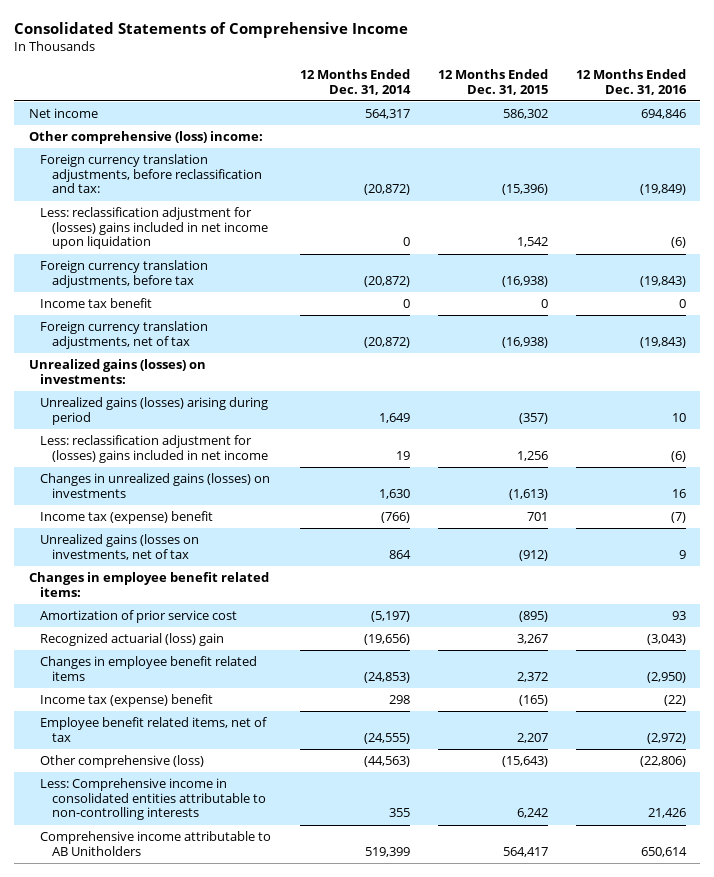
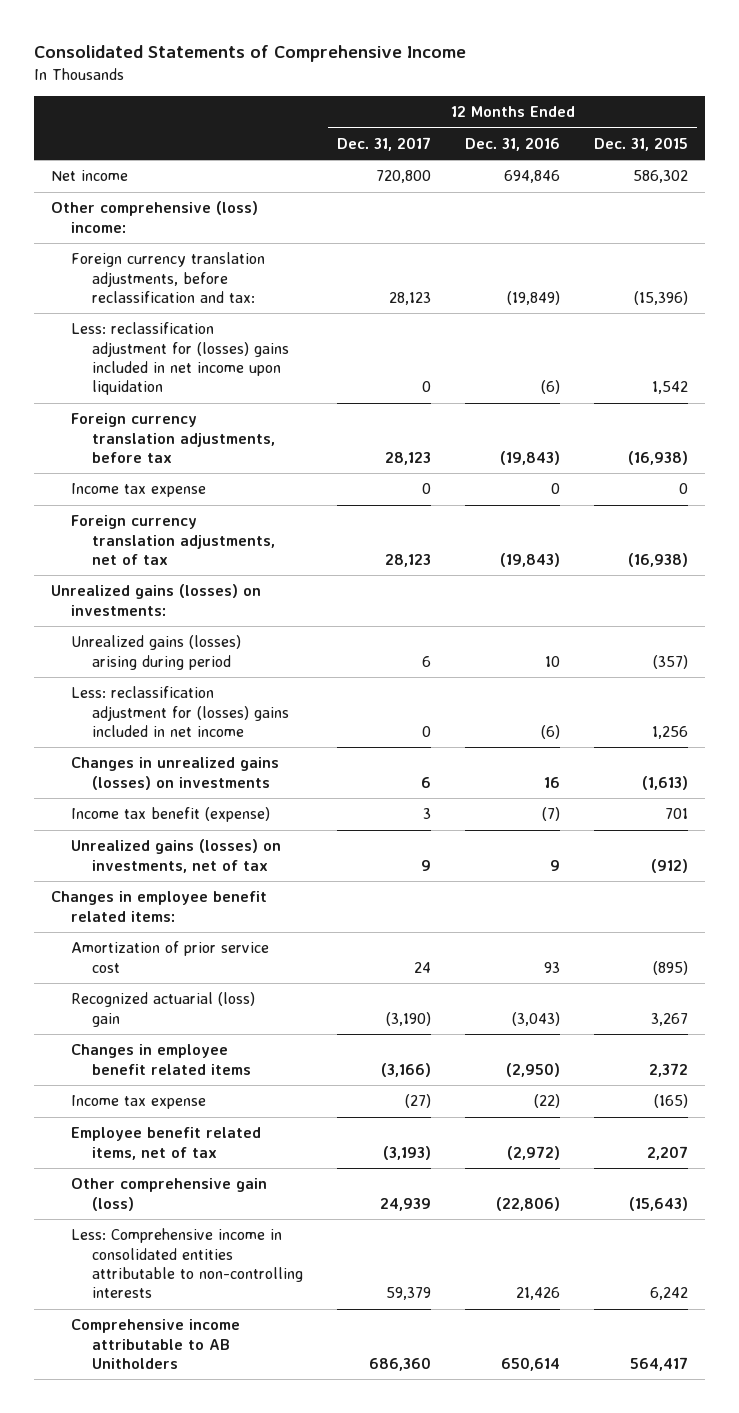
[299,68,411,95] 12 Months Ended Dec. 31, 2014 -> none
none -> [336,136,431,151] Dec. 31, 2017
[40,297,153,308] Income tax benefit -> [71,483,207,498] Income tax expense
[40,510,214,524] Income tax (expense) benefit -> [71,807,271,823] Income tax benefit (expense)
[40,533,200,560] Unrealized gains (losses on investments, net of tax -> [71,839,282,873] Unrealized gains (losses) on investments, net of tax
[40,693,214,707] Income tax (expense) benefit -> [71,1095,207,1110] Income tax expense
[40,754,205,768] Other comprehensive (loss) -> [71,1178,268,1211] Other comprehensive gain (loss)

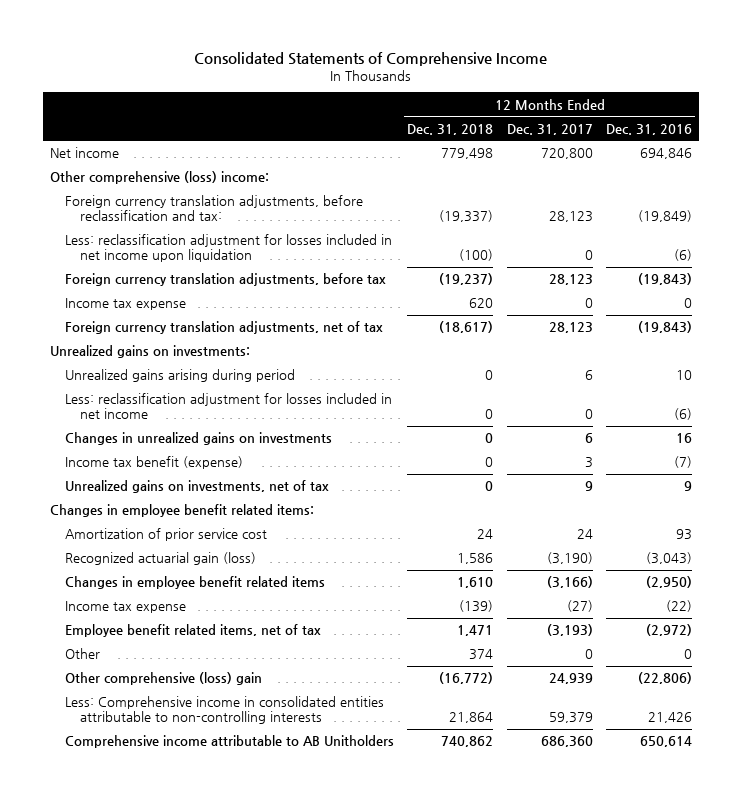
[594,136,689,151] Dec. 31, 2015 -> none
none -> [407,123,494,135] Dec. 31, 2018
[71,322,289,396] Less: reclassification adjustment for (losses) gains included in net income upon liquidation -> [64,234,392,263] Less: reclassification adjustment for losses included in net income upon liquidation
[50,584,261,616] Unrealized gains (losses) on investments: -> [50,345,251,359] Unrealized gains on investments:
[71,635,242,670] Unrealized gains (losses) arising during period -> [64,369,295,383] Unrealized gains arising during period
[71,686,289,738] Less: reclassification adjustment for (losses) gains included in net income -> [64,393,392,420] Less: reclassification adjustment for losses included in net income
[71,757,280,790] Changes in unrealized gains (losses) on investments -> [64,432,332,446] Changes in unrealized gains on investments
[71,839,282,873] Unrealized gains (losses) on investments, net of tax -> [64,480,329,494] Unrealized gains on investments, net of tax
[71,992,256,1027] Recognized actuarial (loss) gain -> [64,552,256,566] Recognized actuarial gain (loss)
none -> [64,648,100,660] Other
[71,1178,268,1211] Other comprehensive gain (loss) -> [64,672,262,686] Other comprehensive (loss) gain

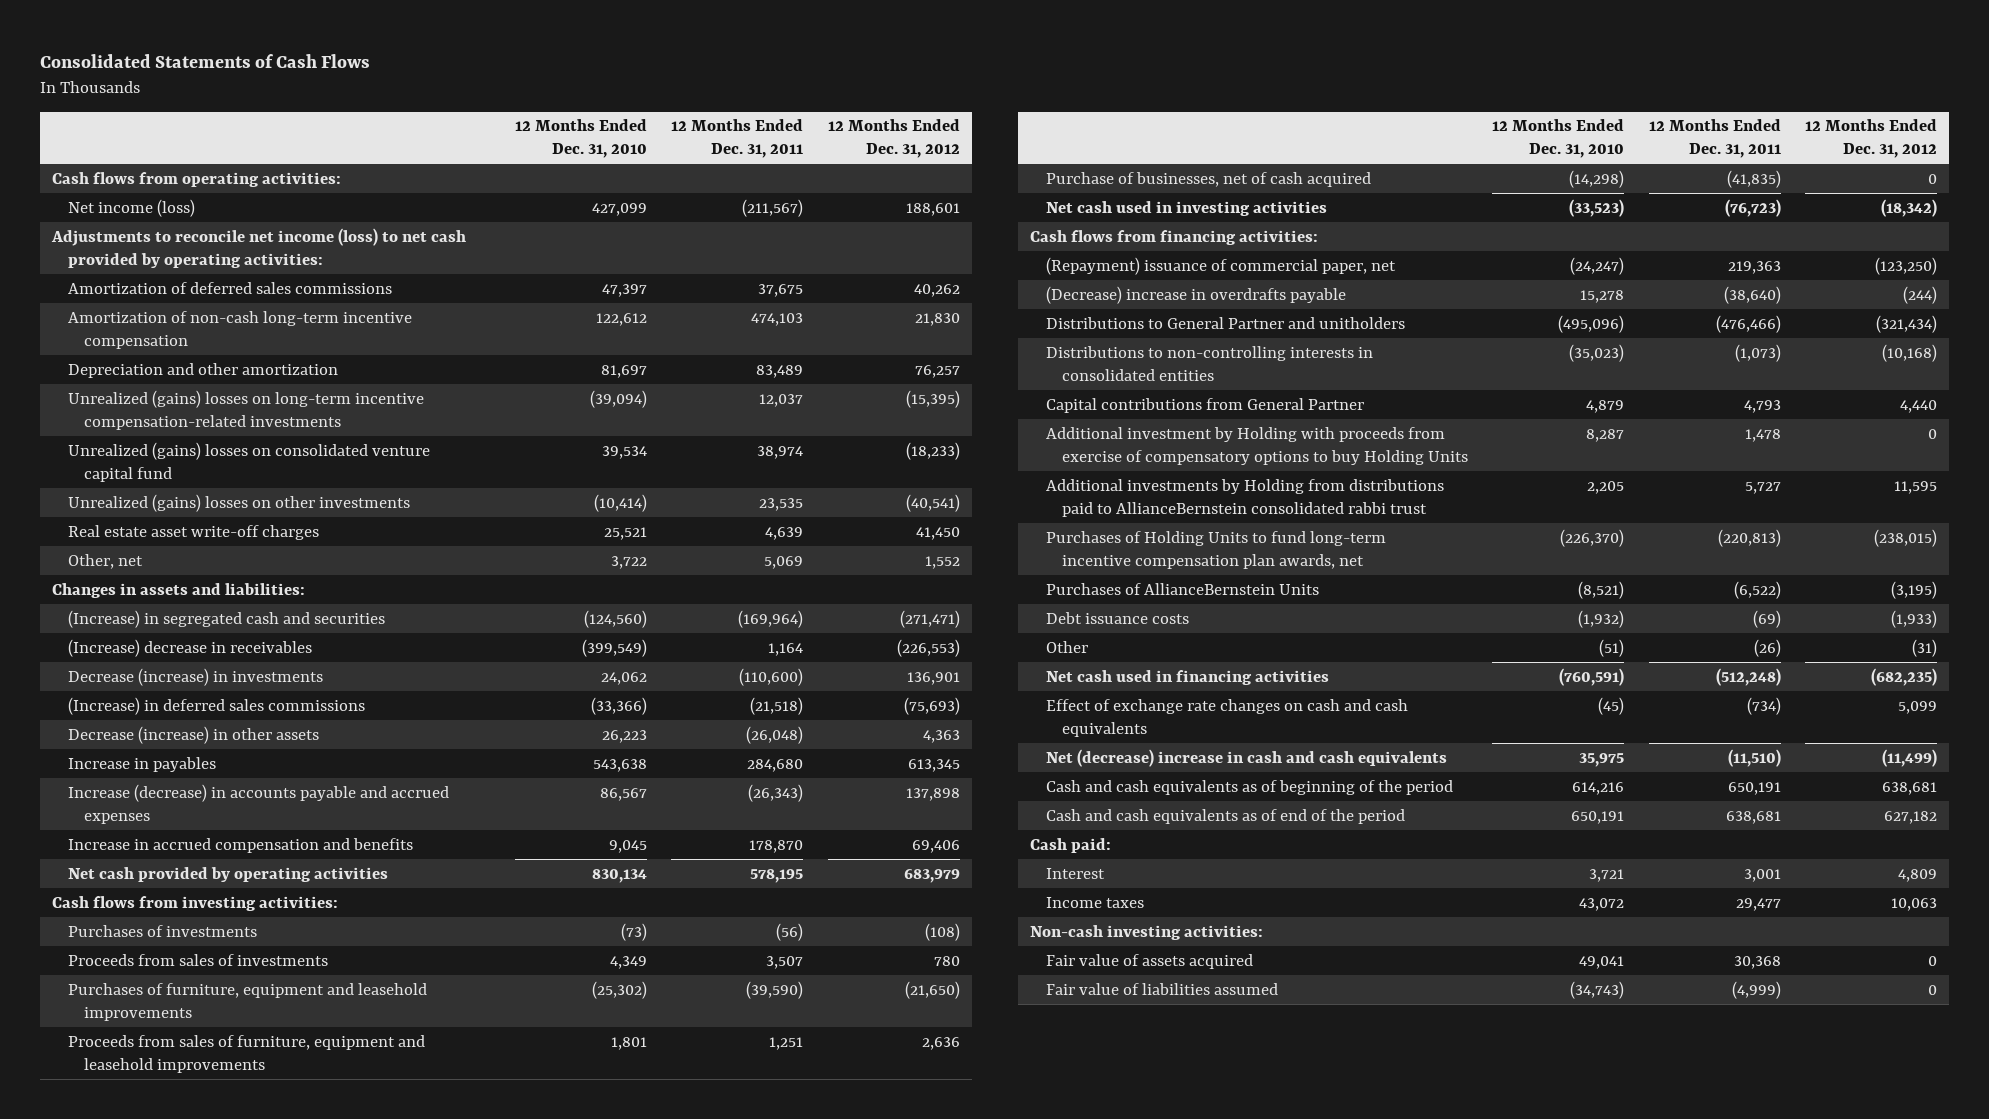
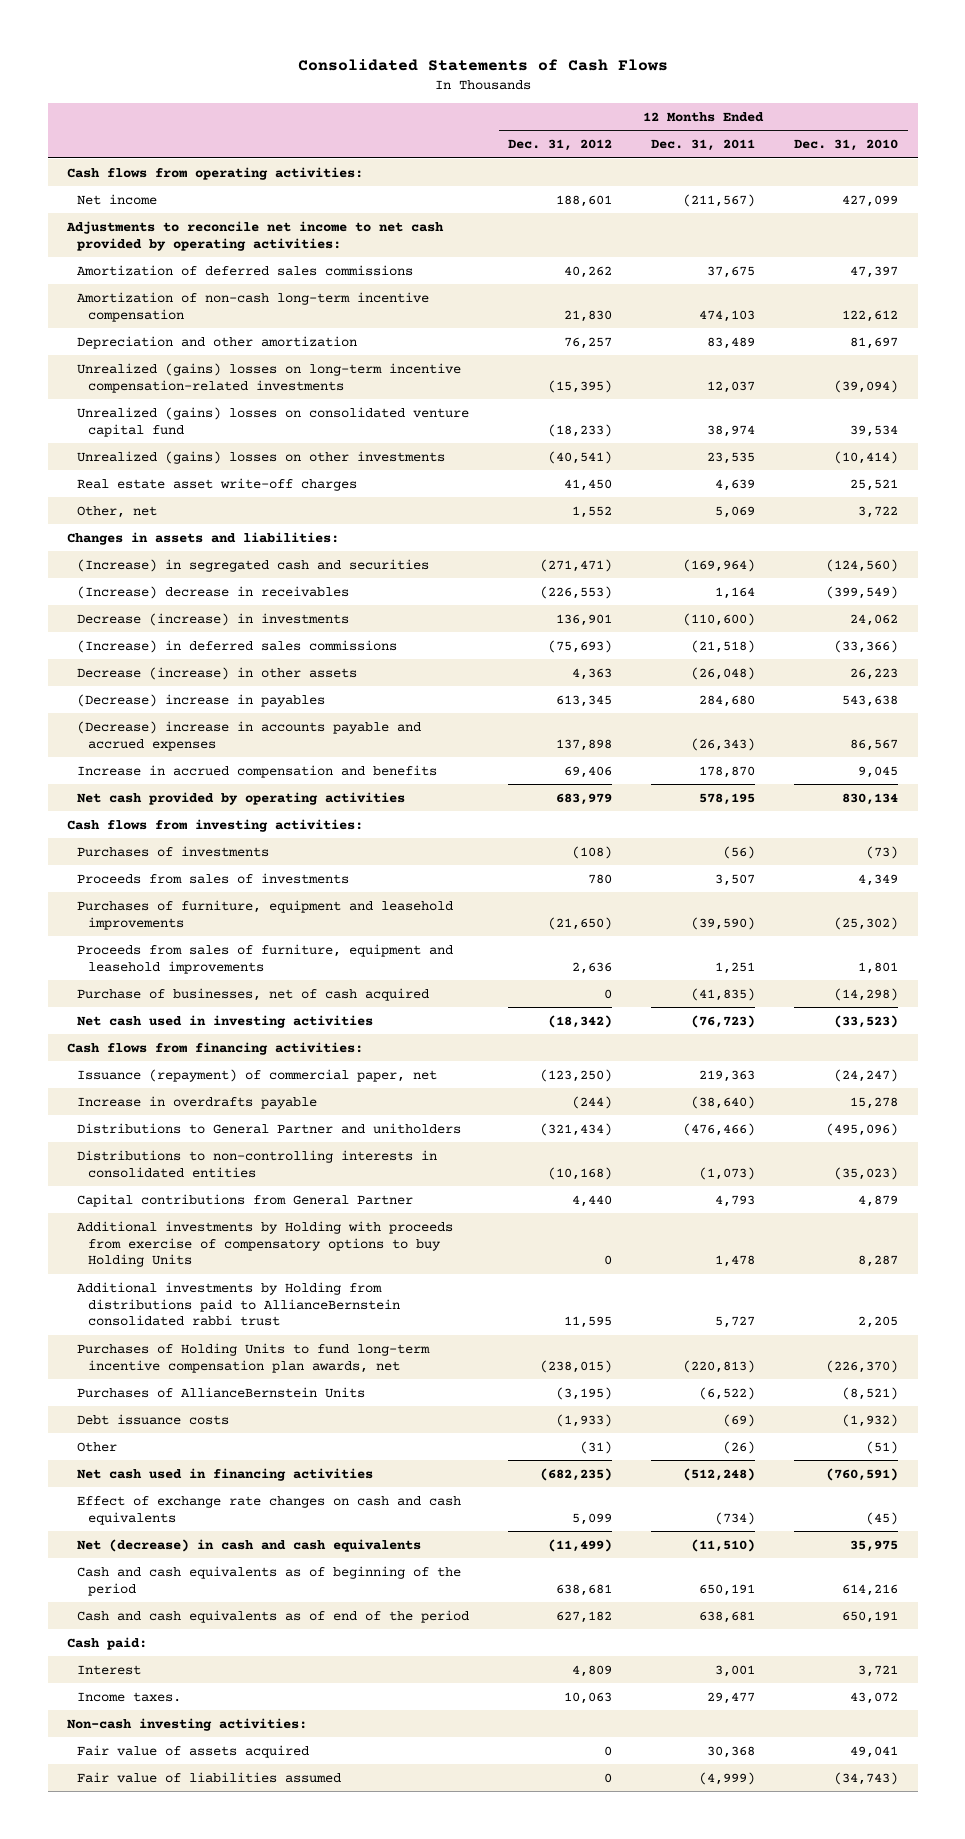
[68,198,196,217] Net income (loss) -> [77,193,158,205] Net income
[51,227,467,268] Adjustments to reconcile net income (loss) to net cash provided by operating activities: -> [66,220,445,251] Adjustments to reconcile net income to net cash provided by operating activities:
[68,756,217,772] Increase in payables -> [77,693,326,707] (Decrease) increase in payables
[68,783,450,824] Increase (decrease) in accounts payable and accrued expenses -> [77,720,422,751] (Decrease) increase in accounts payable and accrued expenses
[1045,256,1396,275] (Repayment) issuance of commercial paper, net -> [77,1068,438,1082] Issuance (repayment) of commercial paper, net
[1045,285,1346,304] (Decrease) increase in overdrafts payable -> [77,1095,318,1109] Increase in overdrafts payable
[1045,426,1468,465] Additional investment by Holding with proceeds from exercise of compensatory options to buy Holding Units -> [77,1220,454,1268] Additional investments by Holding with proceeds from exercise of compensatory options to buy Holding Units
[1045,748,1447,767] Net (decrease) increase in cash and cash equivalents -> [77,1538,422,1552] Net (decrease) in cash and cash equivalents
[1045,896,1144,908] Income taxes -> [77,1691,182,1702] Income taxes.

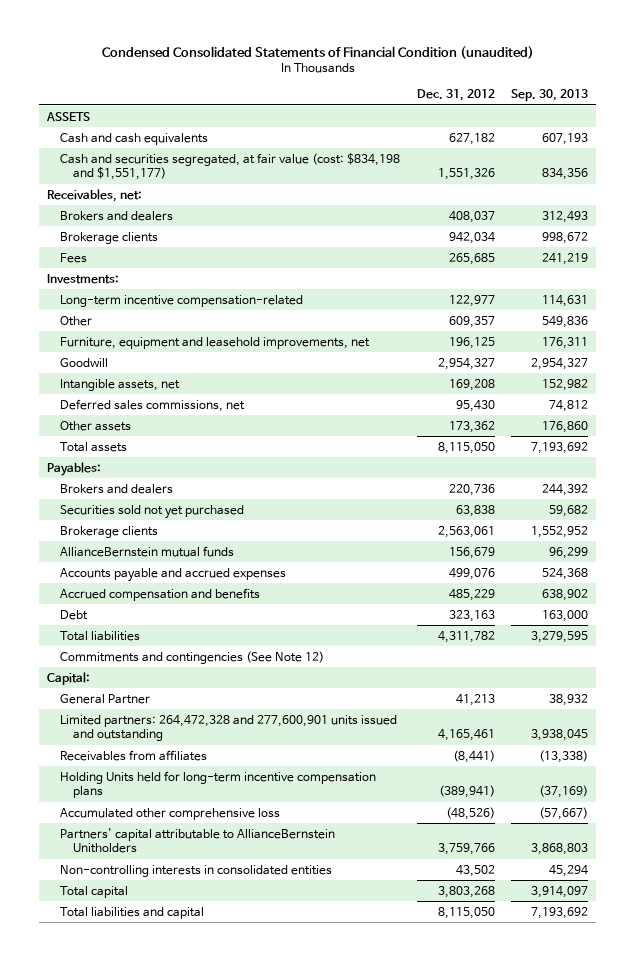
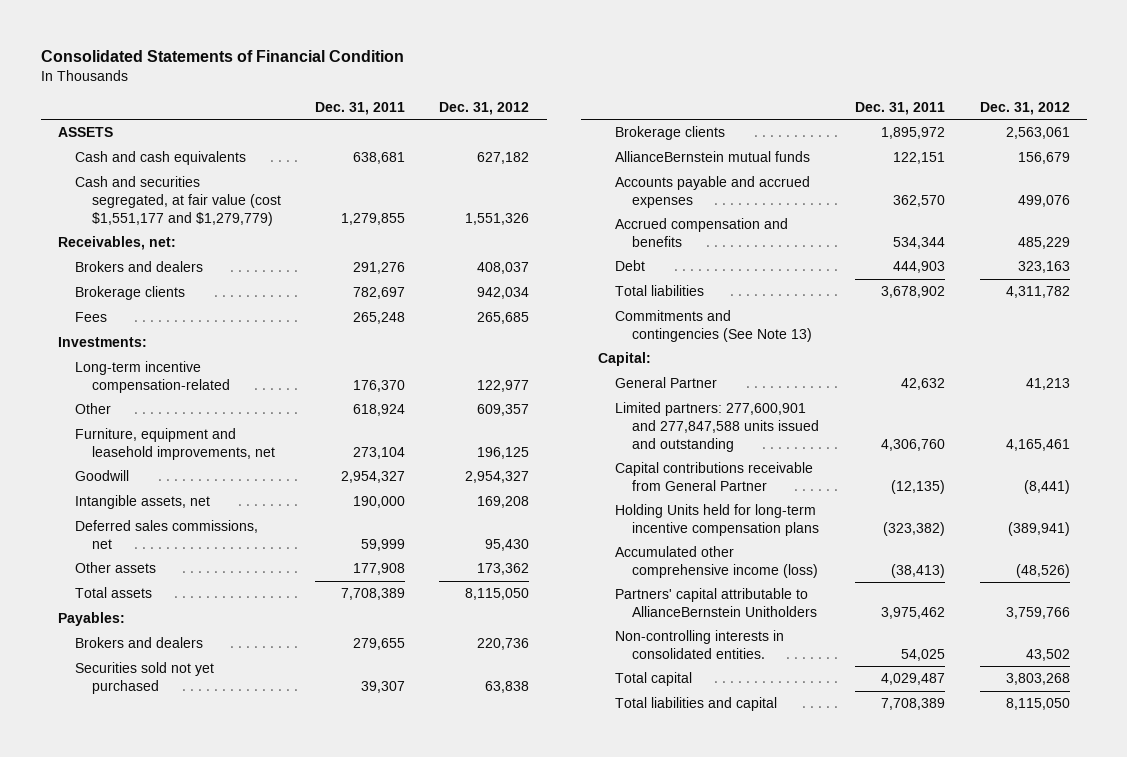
[101,45,534,59] Condensed Consolidated Statements of Financial Condition (unaudited) -> [40,50,404,63] Consolidated Statements of Financial Condition
[510,89,588,102] Sep. 30, 2013 -> none
none -> [314,101,405,115] Dec. 31, 2011
[60,152,401,180] Cash and securities segregated, at fair value (cost: $834,198 and $1,551,177) -> [74,176,281,226] Cash and securities segregated, at fair value (cost $1,551,177 and $1,279,779)
[60,650,325,664] Commitments and contingencies (See Note 12) -> [614,310,812,342] Commitments and contingencies (See Note 13)
[60,714,398,741] Limited partners: 264,472,328 and 277,600,901 units issued and outstanding -> [614,402,819,452] Limited partners: 277,600,901 and 277,847,588 units issued and outstanding
[60,749,208,761] Receivables from affiliates -> [614,462,813,491] Capital contributions receivable from General Partner
[60,807,281,820] Accumulated other comprehensive loss -> [614,546,818,578] Accumulated other comprehensive income (loss)
[60,864,333,877] Non-controlling interests in consolidated entities -> [614,630,784,659] Non-controlling interests in consolidated entities.

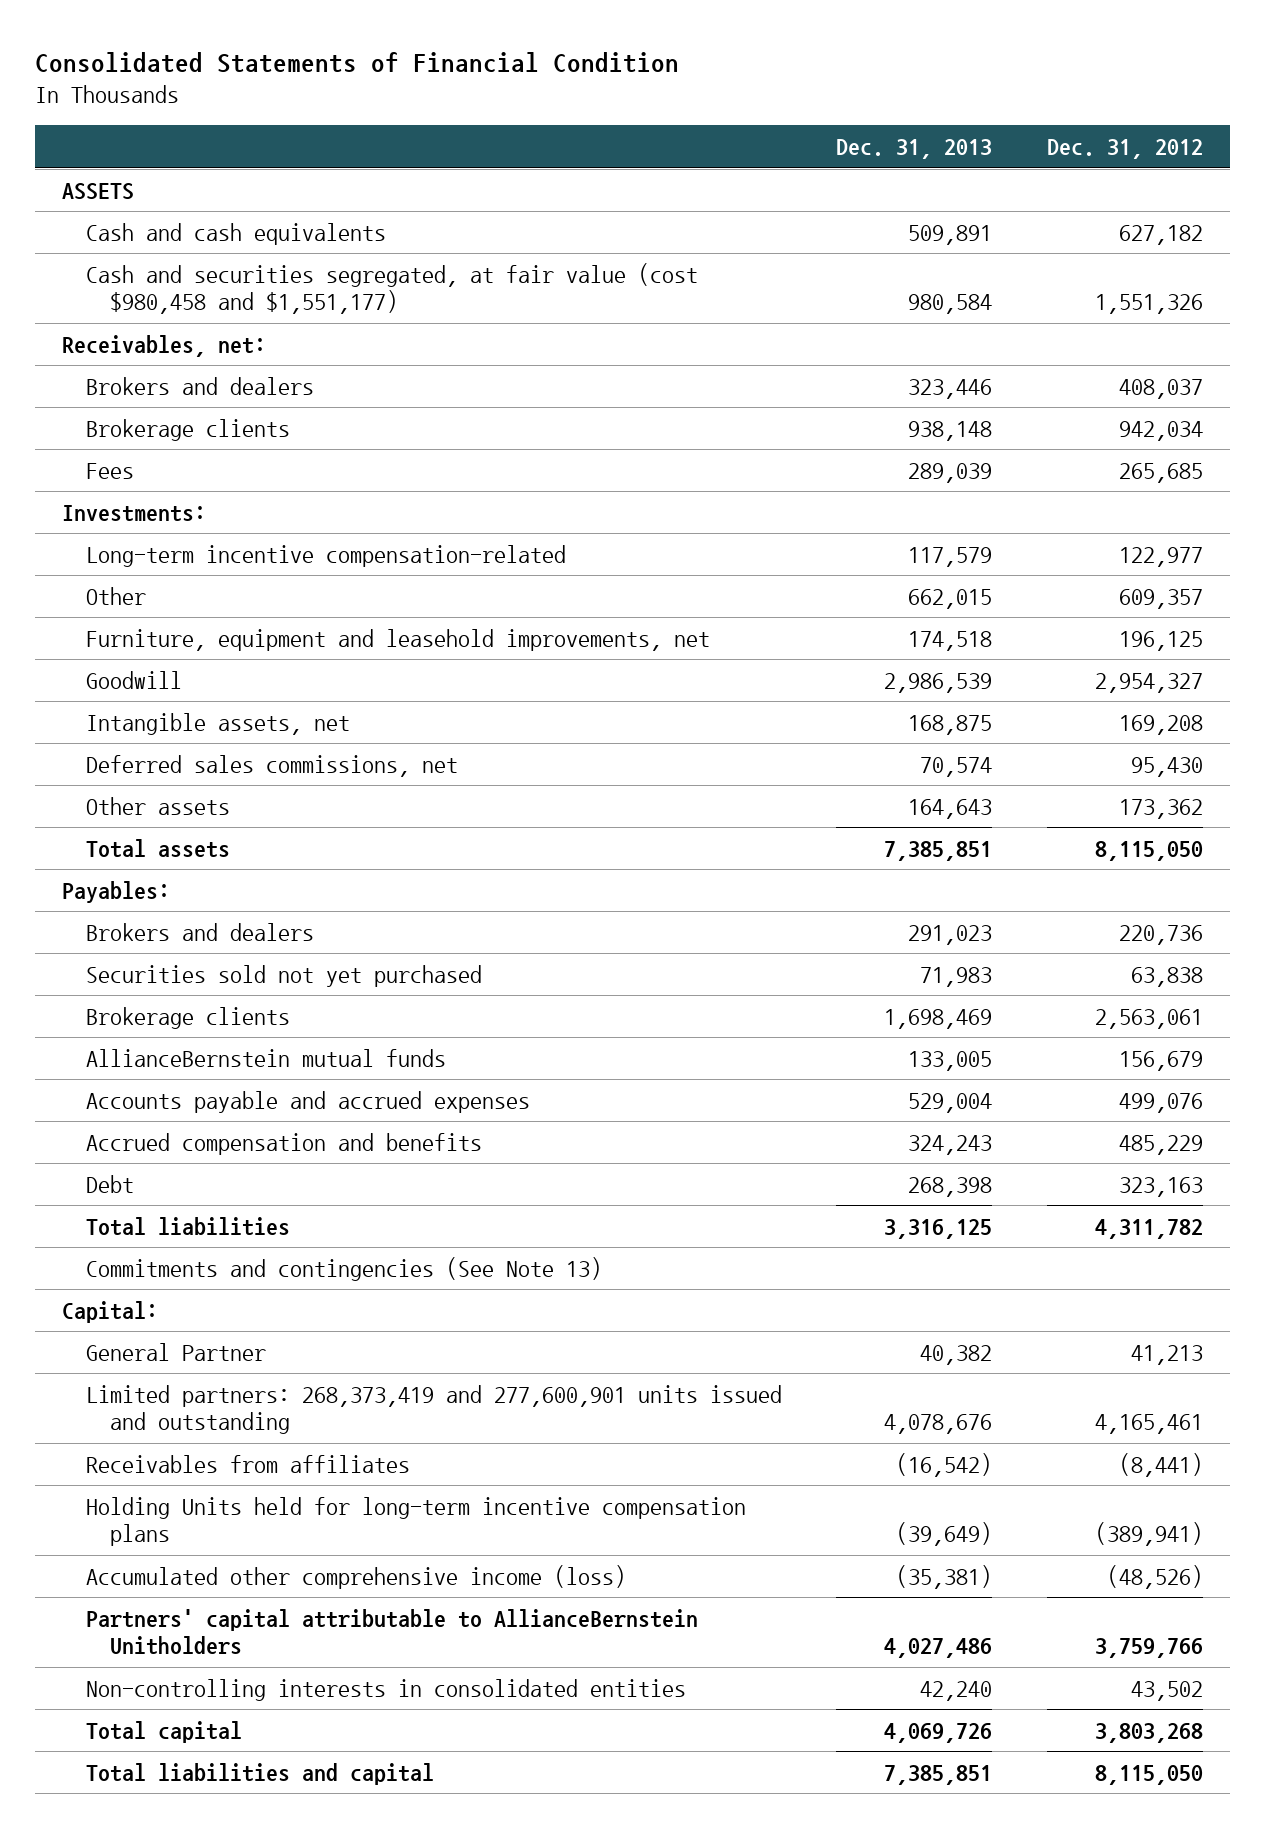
[314,101,405,115] Dec. 31, 2011 -> none
none -> [836,139,993,160] Dec. 31, 2013
[74,176,281,226] Cash and securities segregated, at fair value (cost $1,551,177 and $1,279,779) -> [85,262,698,315] Cash and securities segregated, at fair value (cost $980,458 and $1,551,177)
[614,402,819,452] Limited partners: 277,600,901 and 277,847,588 units issued and outstanding -> [85,1384,782,1435] Limited partners: 268,373,419 and 277,600,901 units issued and outstanding
[614,462,813,491] Capital contributions receivable from General Partner -> [85,1454,410,1473] Receivables from affiliates
[614,630,784,659] Non-controlling interests in consolidated entities. -> [85,1678,686,1701] Non-controlling interests in consolidated entities

